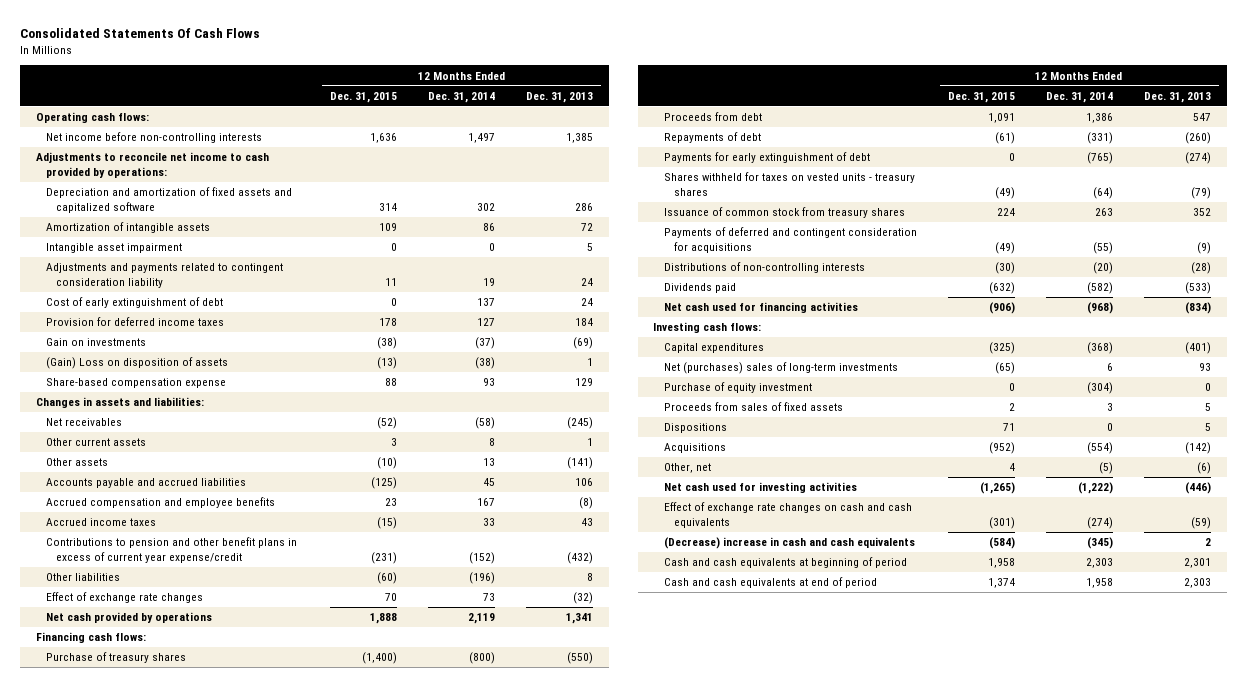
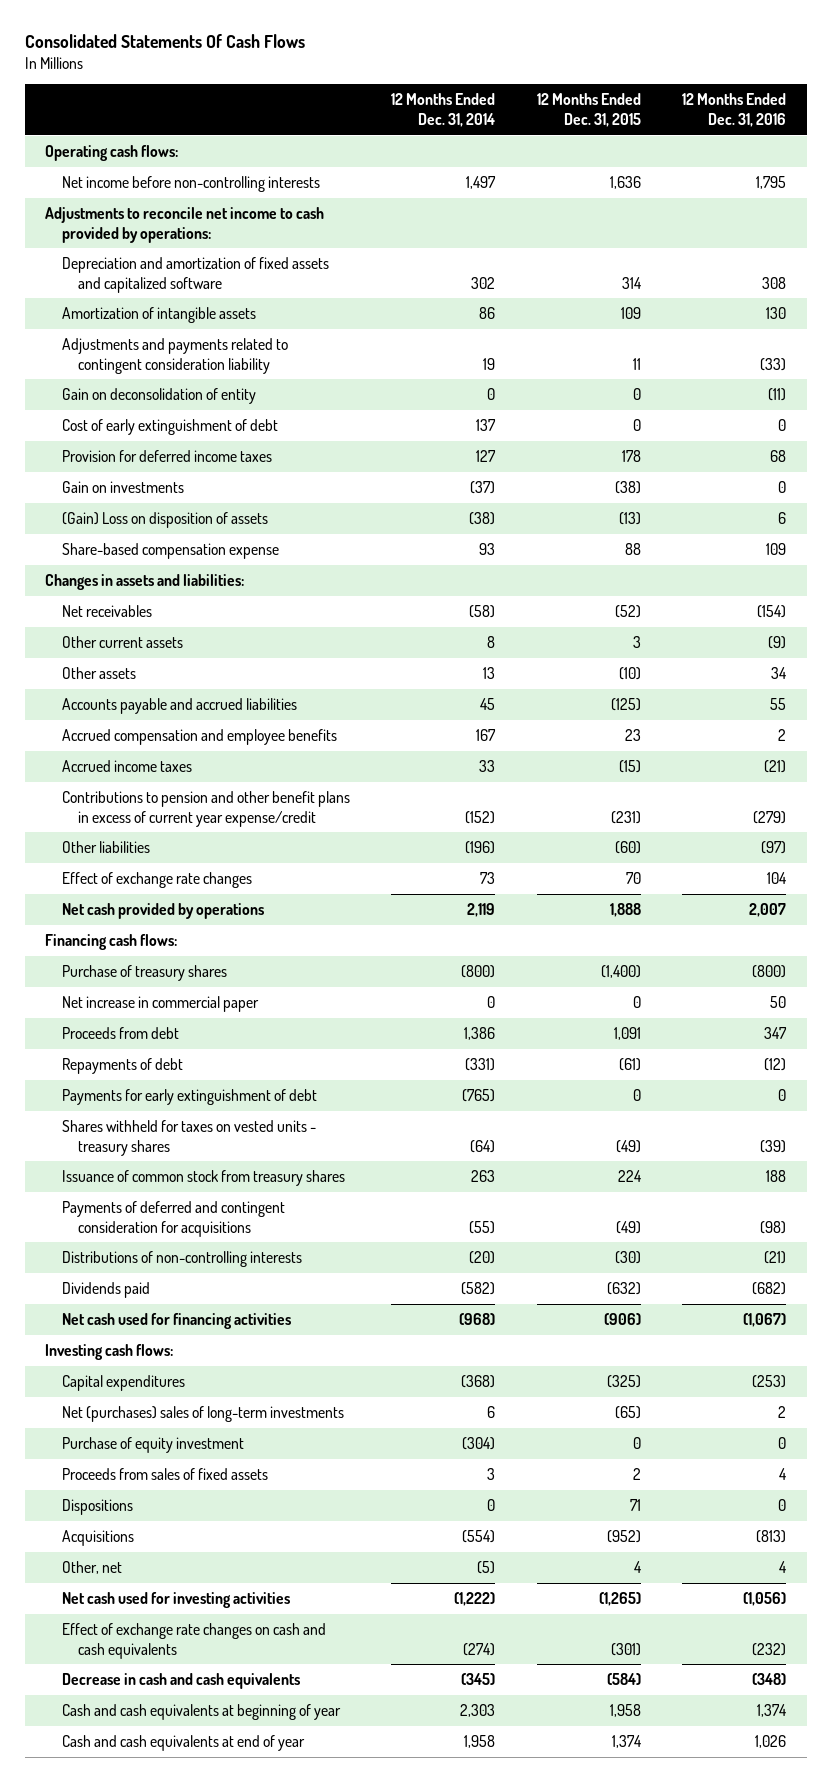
[526,91,594,103] Dec. 31, 2013 -> none
none -> [682,93,787,128] 12 Months Ended Dec. 31, 2016
[45,243,182,254] Intangible asset impairment -> none
none -> [61,387,256,404] Gain on deconsolidation of entity
none -> [61,995,259,1012] Net increase in commercial paper
[663,537,915,550] (Decrease) increase in cash and cash equivalents -> [61,1672,300,1689] Decrease in cash and cash equivalents
[663,557,907,569] Cash and cash equivalents at beginning of period -> [61,1703,341,1720] Cash and cash equivalents at beginning of year
[663,577,877,589] Cash and cash equivalents at end of period -> [61,1734,305,1751] Cash and cash equivalents at end of year

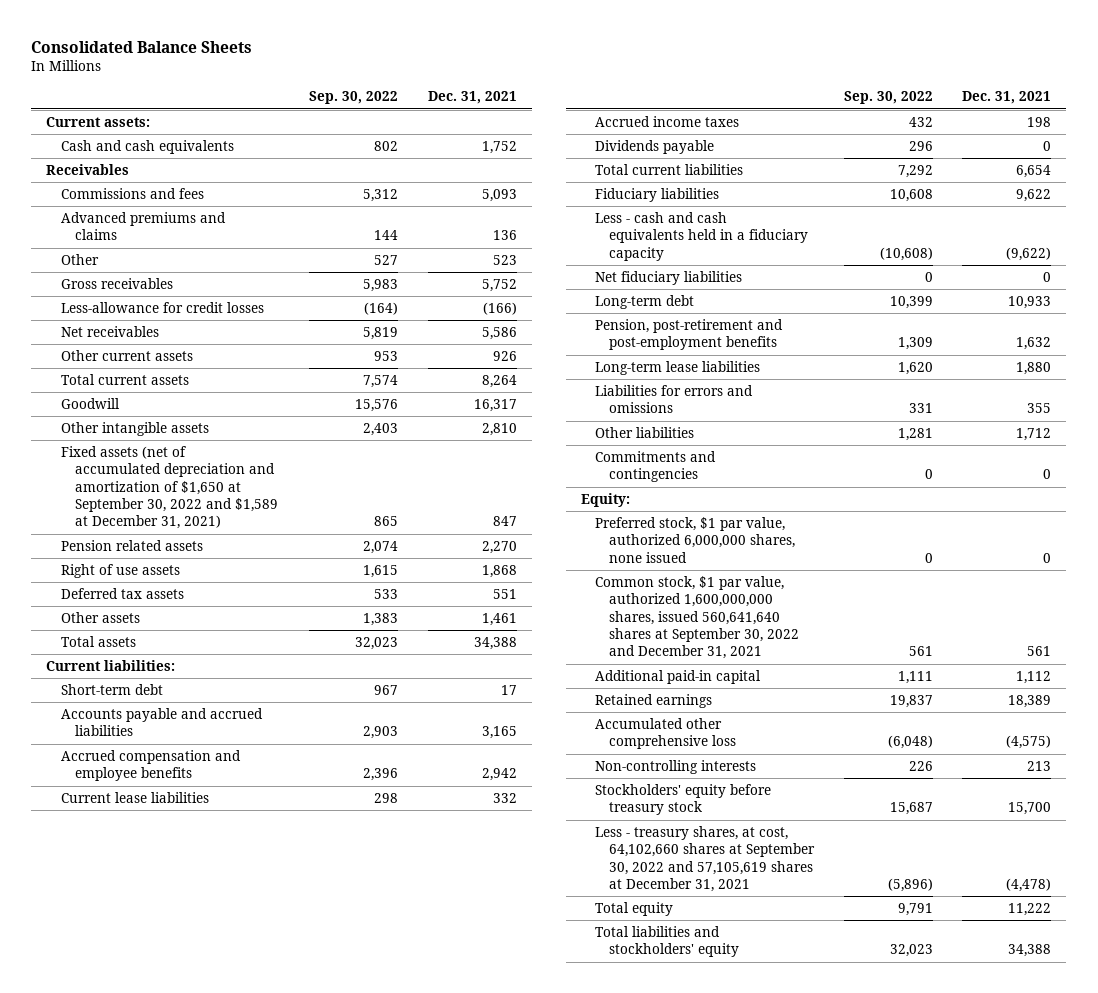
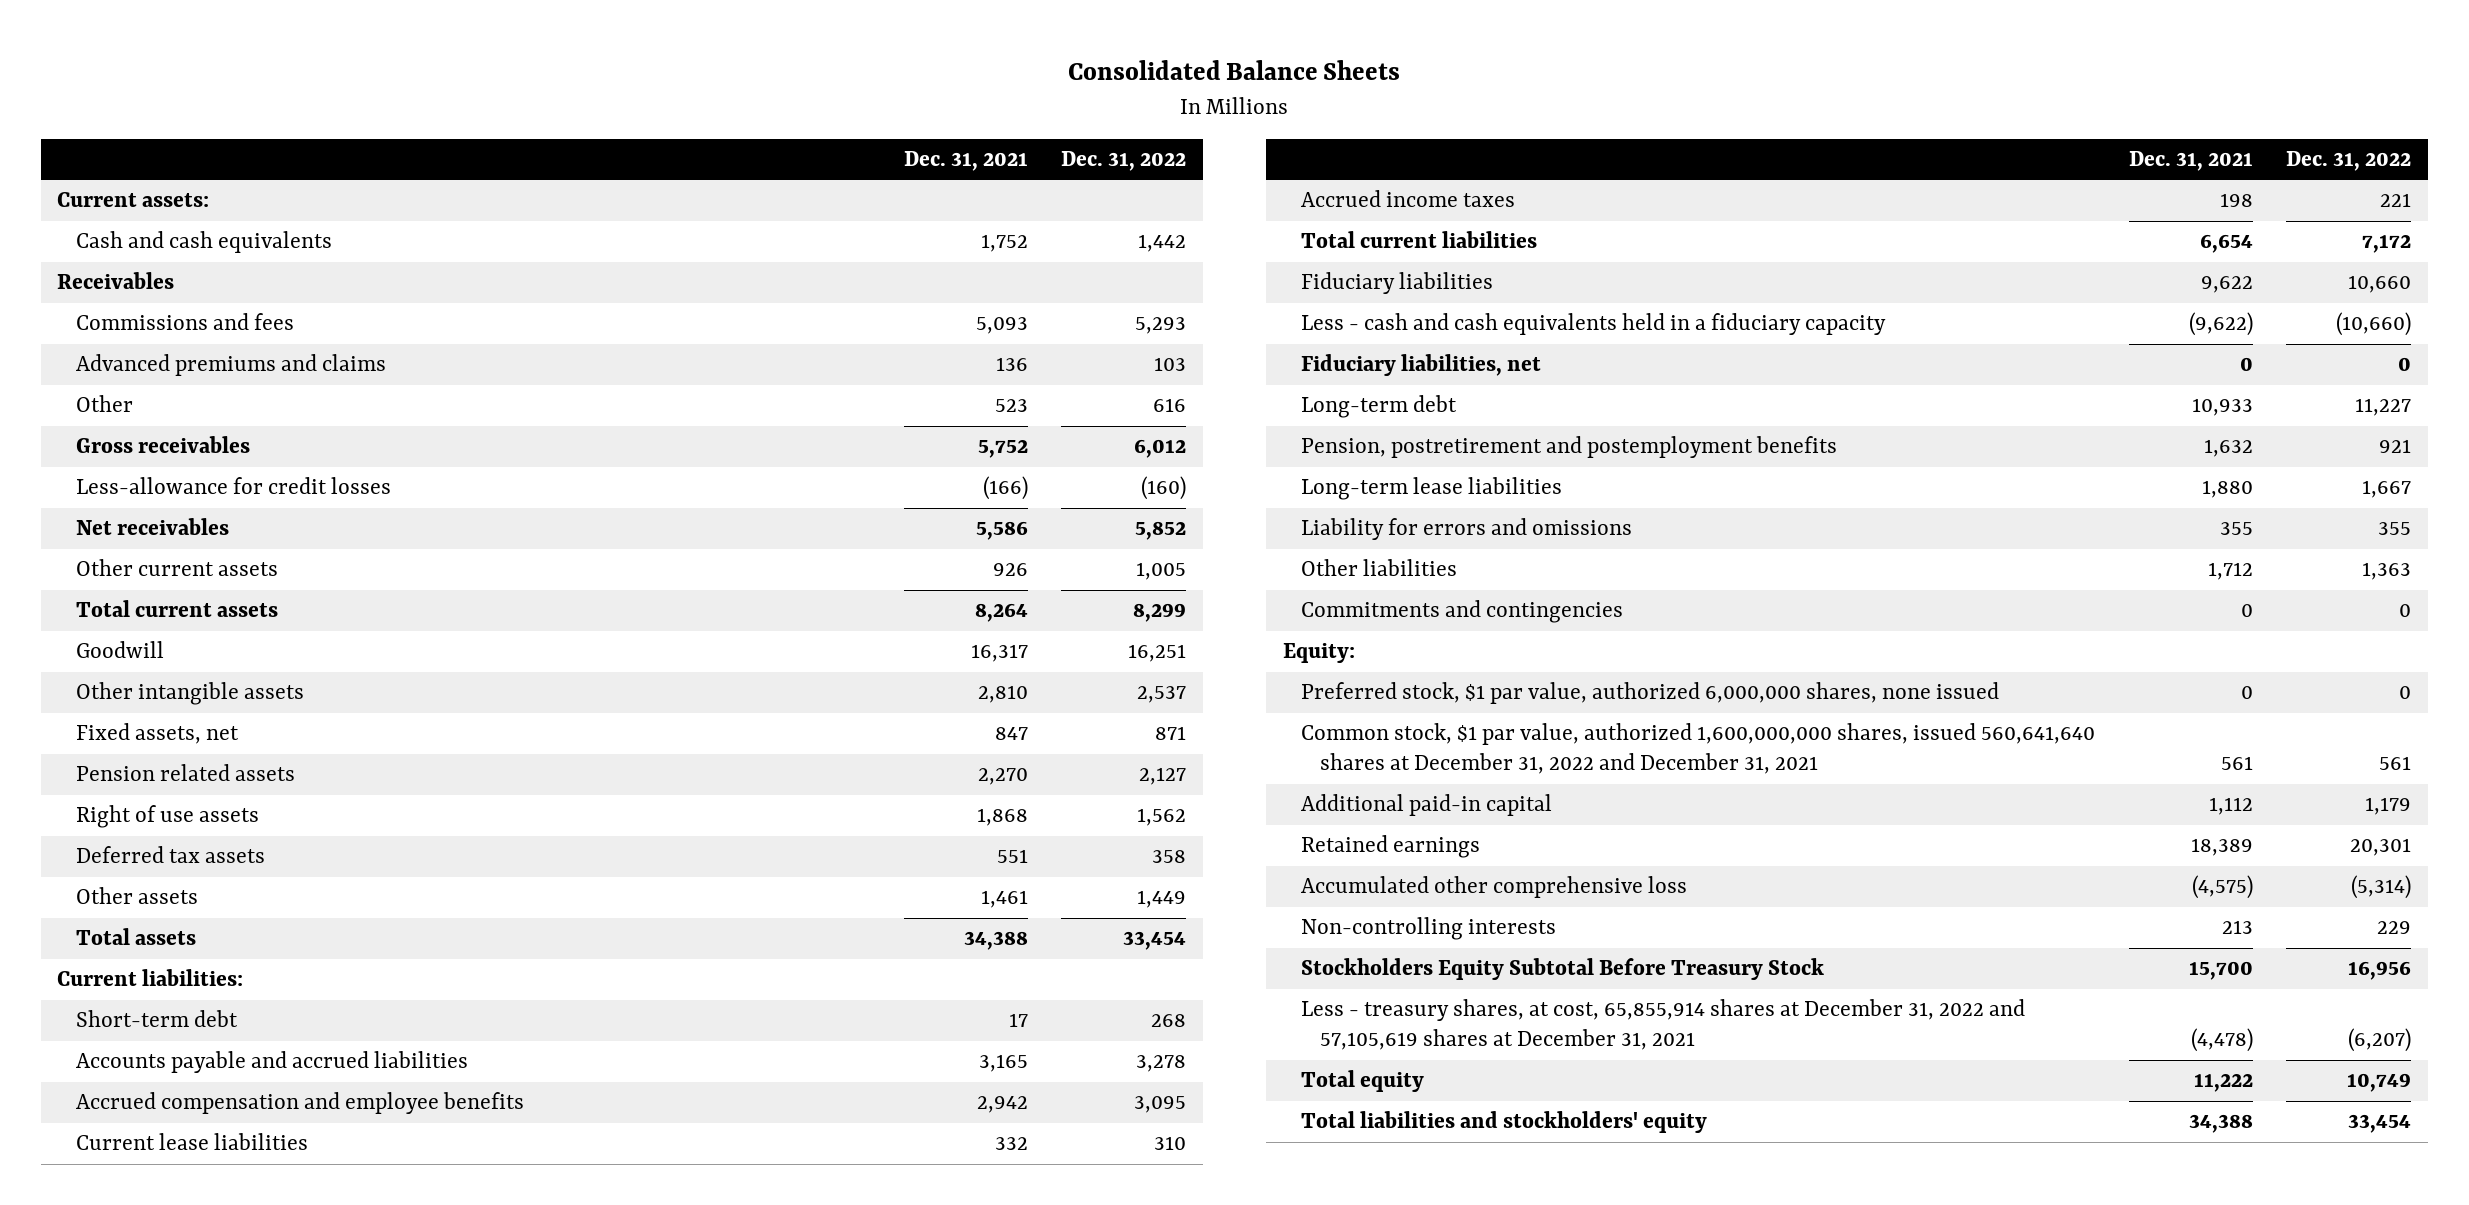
[309,91,399,105] Sep. 30, 2022 -> none
none -> [1061,151,1187,172] Dec. 31, 2022
[60,446,278,530] Fixed assets (net of accumulated depreciation and amortization of $1,650 at September 30, 2022 and $1,589 at December 31, 2021) -> [76,723,240,745] Fixed assets, net
[594,140,714,155] Dividends payable -> none
[594,271,742,286] Net fiduciary liabilities -> [1301,354,1542,377] Fiduciary liabilities, net
[594,319,783,351] Pension, post-retirement and post-employment benefits -> [1301,436,1838,459] Pension, postretirement and postemployment benefits
[594,385,753,414] Liabilities for errors and omissions -> [1301,518,1633,541] Liability for errors and omissions
[594,576,800,660] Common stock, $1 par value, authorized 1,600,000,000 shares, issued 560,641,640 shares at September 30, 2022 and December 31, 2021 -> [1301,723,2096,775] Common stock, $1 par value, authorized 1,600,000,000 shares, issued 560,641,640 shares at December 31, 2022 and December 31, 2021
[594,784,771,816] Stockholders' equity before treasury stock -> [1301,958,1825,981] Stockholders Equity Subtotal Before Treasury Stock
[594,826,816,893] Less - treasury shares, at cost, 64,102,660 shares at September 30, 2022 and 57,105,619 shares at December 31, 2021 -> [1301,999,2026,1051] Less - treasury shares, at cost, 65,855,914 shares at December 31, 2022 and 57,105,619 shares at December 31, 2021

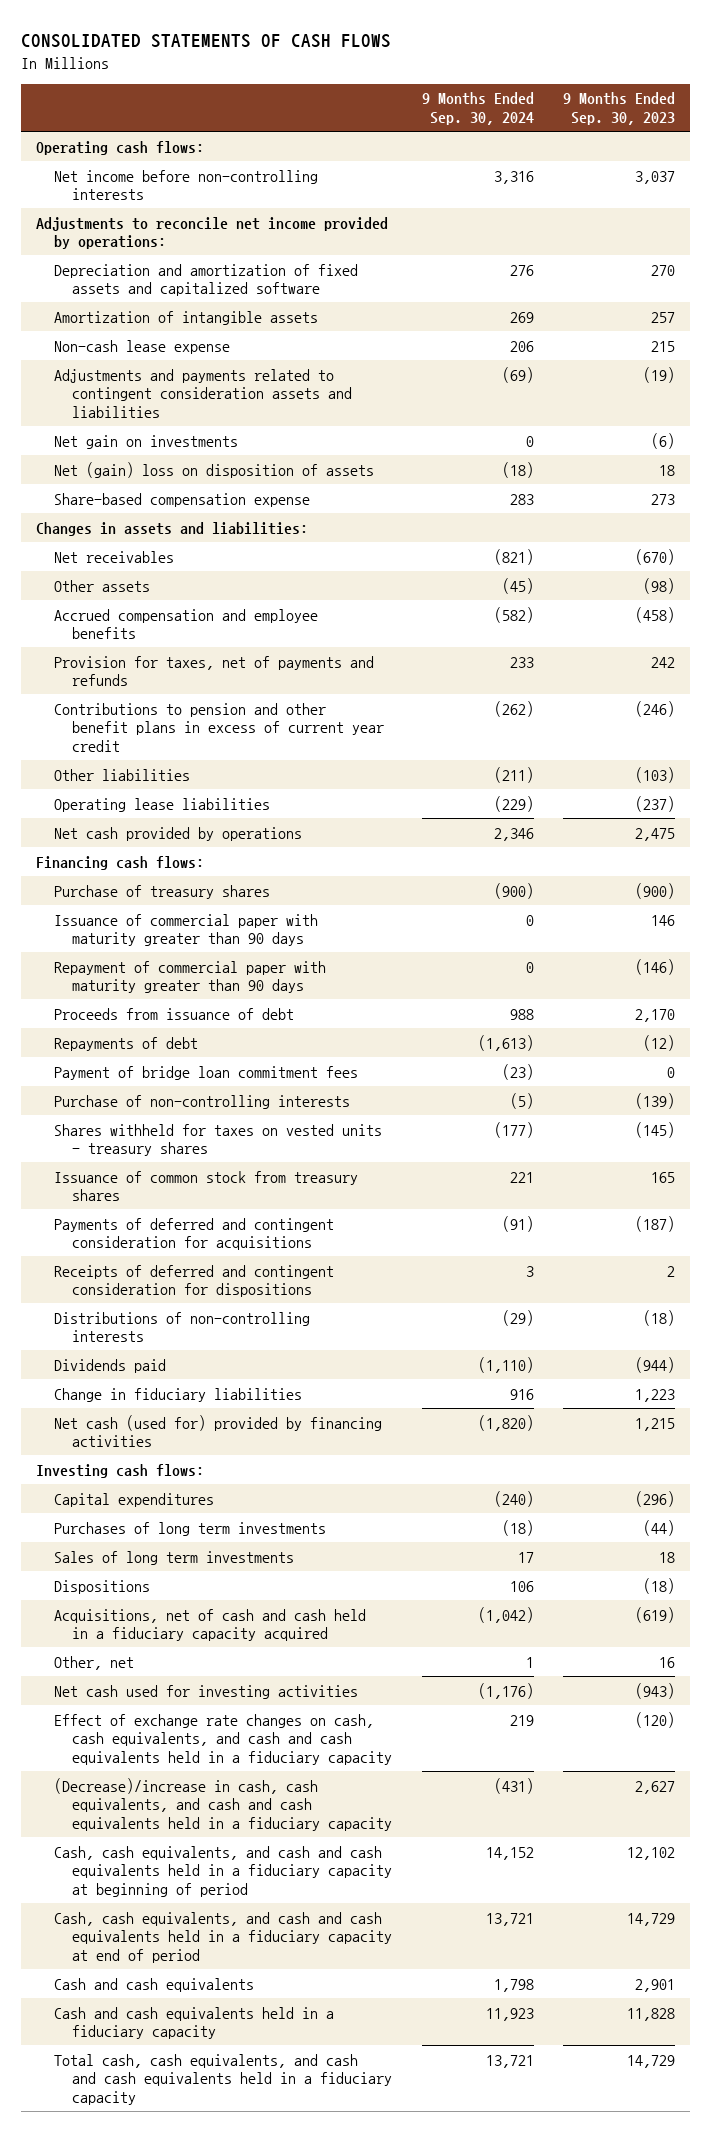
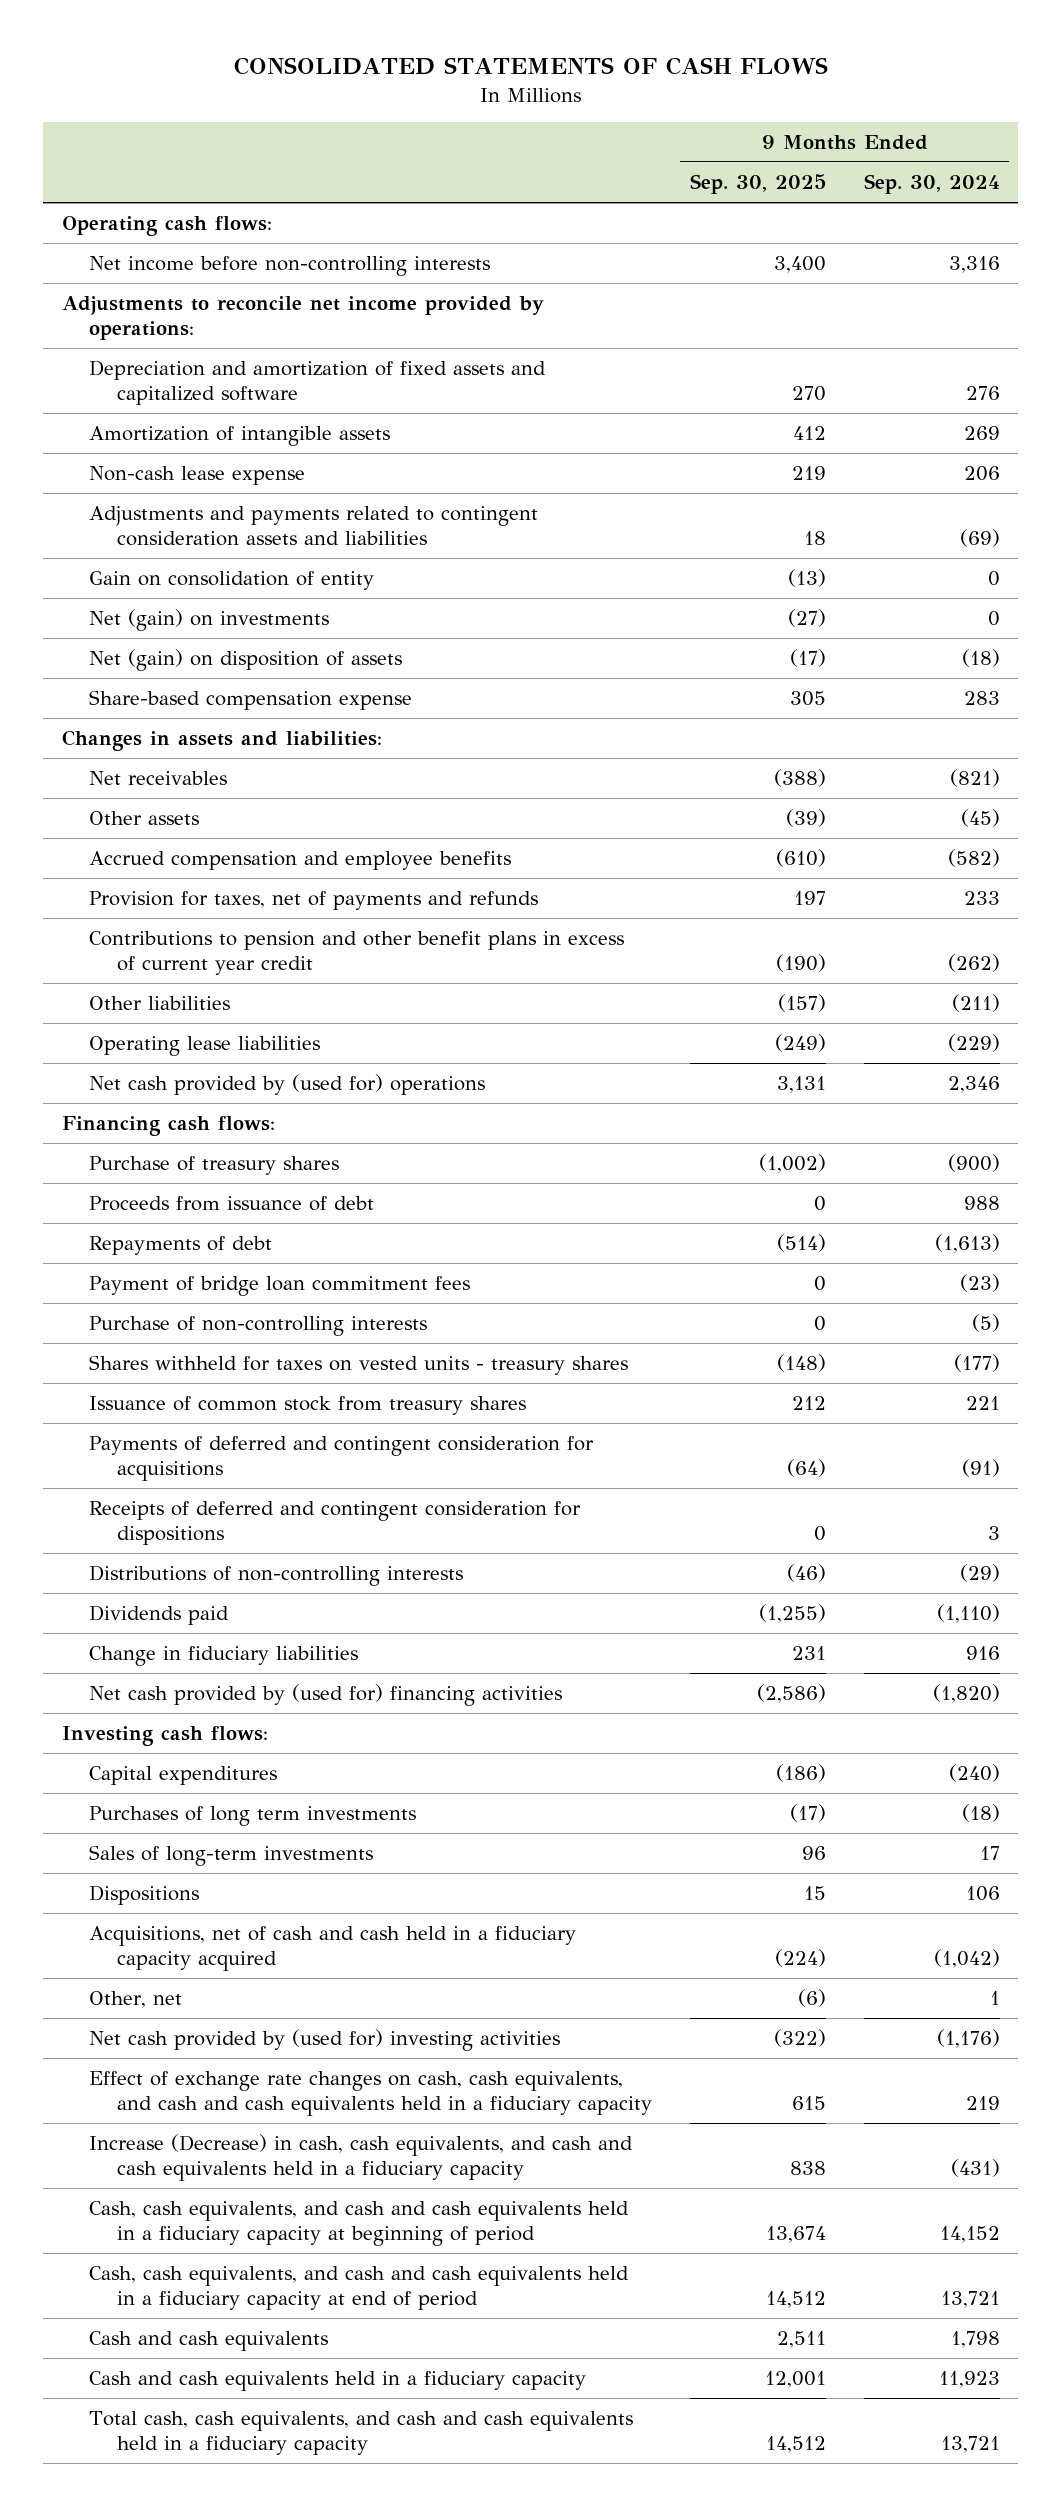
[563,92,676,125] 9 Months Ended Sep. 30, 2023 -> none
none -> [689,173,826,194] Sep. 30, 2025
none -> [89,571,375,591] Gain on consolidation of entity
[54,434,239,449] Net gain on investments -> [89,609,330,632] Net (gain) on investments
[54,461,375,478] Net (gain) loss on disposition of assets -> [89,649,403,672] Net (gain) on disposition of assets
[54,826,303,841] Net cash provided by operations -> [89,1074,486,1096] Net cash provided by (used for) operations
[54,913,319,947] Issuance of commercial paper with maturity greater than 90 days -> none
[54,960,327,994] Repayment of commercial paper with maturity greater than 90 days -> none
[54,1414,383,1448] Net cash (used for) provided by financing activities -> [89,1684,563,1707] Net cash provided by (used for) financing activities
[54,1550,295,1565] Sales of long term investments -> [89,1845,374,1867] Sales of long-term investments
[54,1684,359,1699] Net cash used for investing activities -> [89,2029,561,2052] Net cash provided by (used for) investing activities
[54,1777,393,1831] (Decrease)/increase in cash, cash equivalents, and cash and cash equivalents held in a fiduciary capacity -> [89,2134,634,2182] Increase (Decrease) in cash, cash equivalents, and cash and cash equivalents held in a fiduciary capacity

